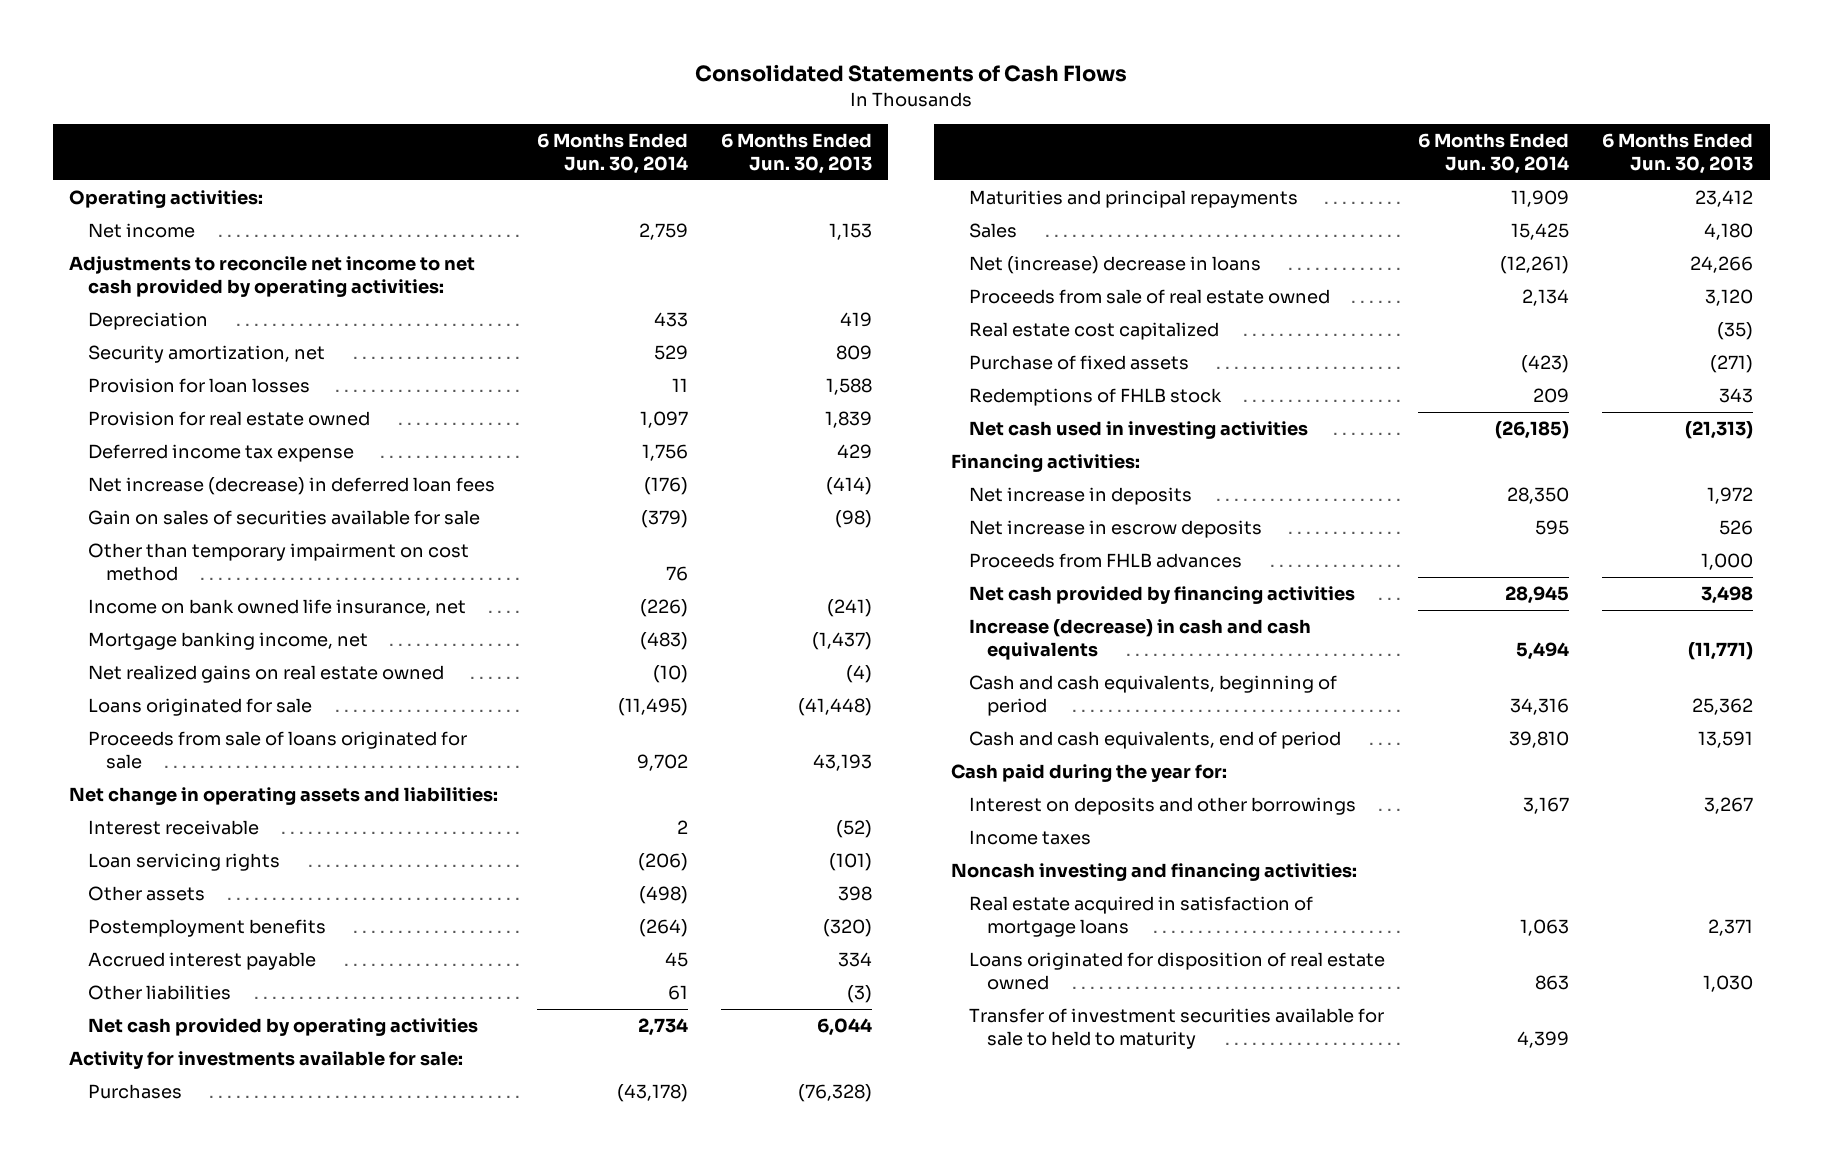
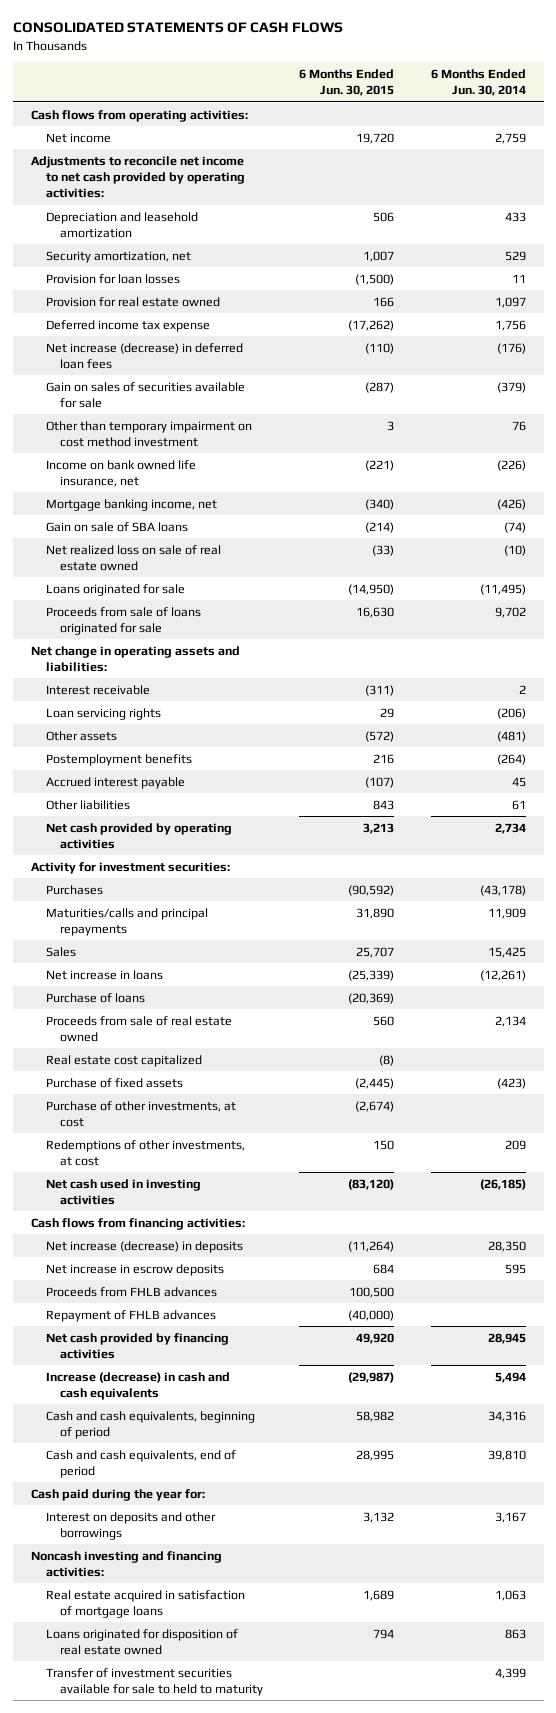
[695,63,1128,82] Consolidated Statements of Cash Flows -> [12,22,343,34] CONSOLIDATED STATEMENTS OF CASH FLOWS
[720,132,872,175] 6 Months Ended Jun. 30, 2013 -> none
none -> [299,68,395,97] 6 Months Ended Jun. 30, 2015
[69,189,264,208] Operating activities: -> [30,109,248,122] Cash flows from operating activities:
[87,311,208,330] Depreciation -> [45,211,198,238] Depreciation and leasehold amortization
[87,542,469,582] Other than temporary impairment on cost method -> [45,420,252,447] Other than temporary impairment on cost method investment
[639,631,688,650] (483) -> [496,498,526,510] (426)
none -> [45,521,188,532] Gain on sale of SBA loans
[87,664,444,683] Net realized gains on real estate owned -> [45,544,221,571] Net realized loss on sale of real estate owned
[638,885,688,904] (498) -> [496,730,526,742] (481)
[69,1050,464,1069] Activity for investments available for sale: -> [30,861,230,874] Activity for investment securities:
[968,189,1298,208] Maturities and principal repayments -> [45,907,208,936] Maturities/calls and principal repayments
[968,255,1261,274] Net (increase) decrease in loans -> [45,969,163,980] Net increase in loans
none -> [45,992,145,1003] Purchase of loans
[968,387,1222,406] Redemptions of FHLB stock -> none
none -> [45,1100,236,1127] Purchase of other investments, at cost
none -> [45,1139,245,1166] Redemptions of other investments, at cost
[950,453,1140,472] Financing activities: -> [30,1217,245,1230] Cash flows from financing activities:
[968,486,1192,505] Net increase in deposits -> [45,1240,243,1253] Net increase (decrease) in deposits
none -> [45,1309,216,1322] Repayment of FHLB advances
[968,829,1091,845] Income taxes -> none

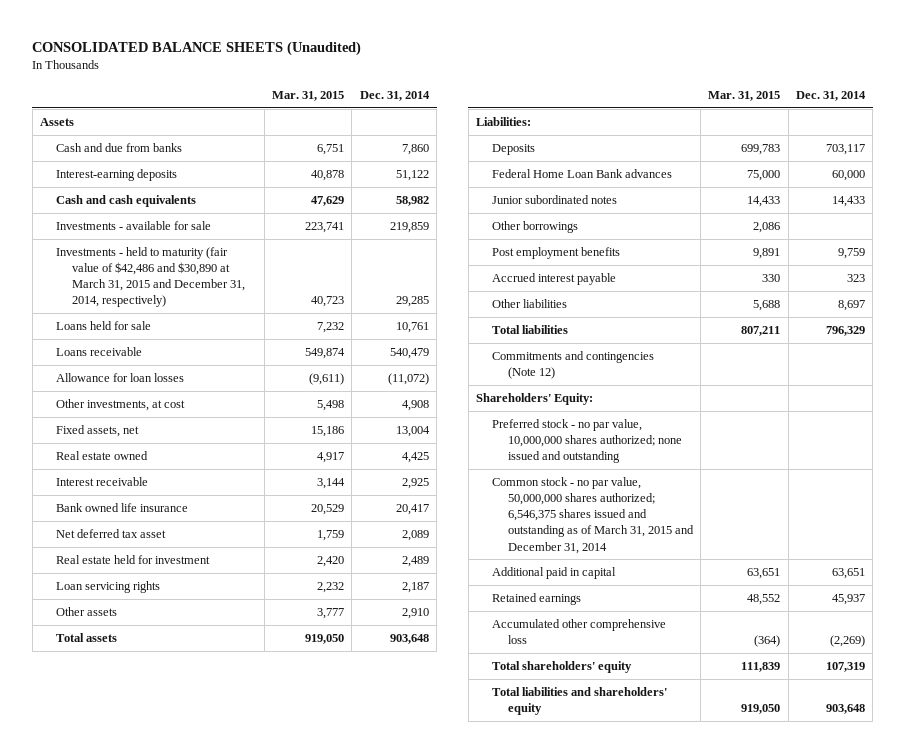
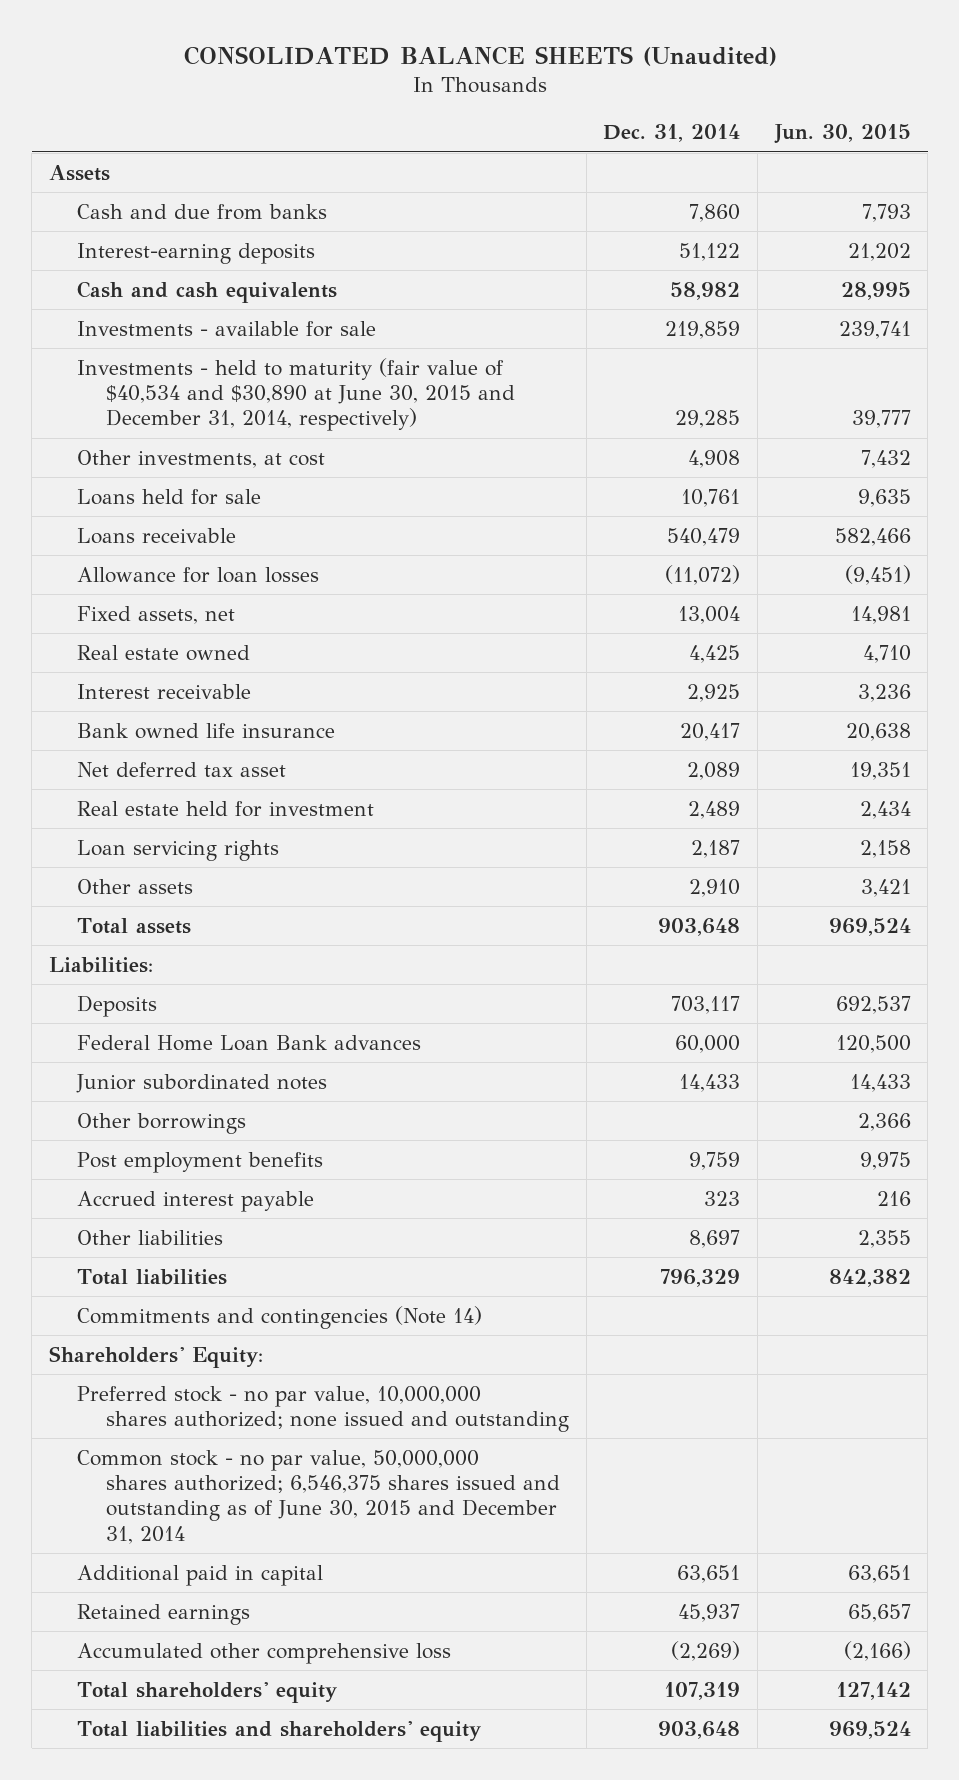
[272,90,345,101] Mar. 31, 2015 -> none
none -> [773,124,911,145] Jun. 30, 2015
[55,247,245,308] Investments - held to maturity (fair value of $42,486 and $30,890 at March 31, 2015 and December 31, 2014, respectively) -> [77,357,516,432] Investments - held to maturity (fair value of $40,534 and $30,890 at June 30, 2015 and December 31, 2014, respectively)
[55,399,185,412] Other investments, at cost -> [77,449,326,468] Other investments, at cost
[492,351,655,380] Commitments and contingencies (Note 12) -> [77,1305,483,1329] Commitments and contingencies (Note 14)
[492,477,694,554] Common stock - no par value, 50,000,000 shares authorized; 6,546,375 shares issued and outstanding as of March 31, 2015 and December 31, 2014 -> [77,1449,561,1544] Common stock - no par value, 50,000,000 shares authorized; 6,546,375 shares issued and outstanding as of June 30, 2015 and December 31, 2014

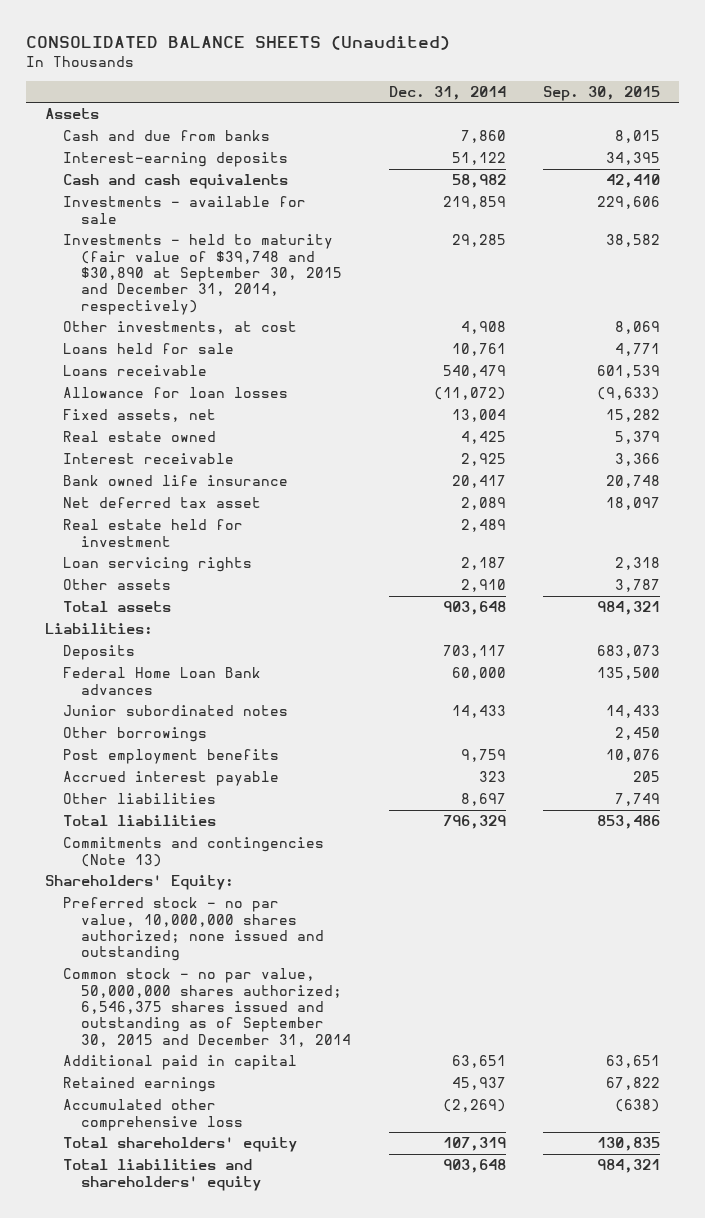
[773,124,911,145] Jun. 30, 2015 -> none
none -> [543,85,661,101] Sep. 30, 2015
[77,357,516,432] Investments - held to maturity (fair value of $40,534 and $30,890 at June 30, 2015 and December 31, 2014, respectively) -> [62,234,343,315] Investments - held to maturity (fair value of $39,748 and $30,890 at September 30, 2015 and December 31, 2014, respectively)
[77,1305,483,1329] Commitments and contingencies (Note 14) -> [62,837,324,867] Commitments and contingencies (Note 13)
[77,1449,561,1544] Common stock - no par value, 50,000,000 shares authorized; 6,546,375 shares issued and outstanding as of June 30, 2015 and December 31, 2014 -> [62,968,352,1047] Common stock - no par value, 50,000,000 shares authorized; 6,546,375 shares issued and outstanding as of September 30, 2015 and December 31, 2014

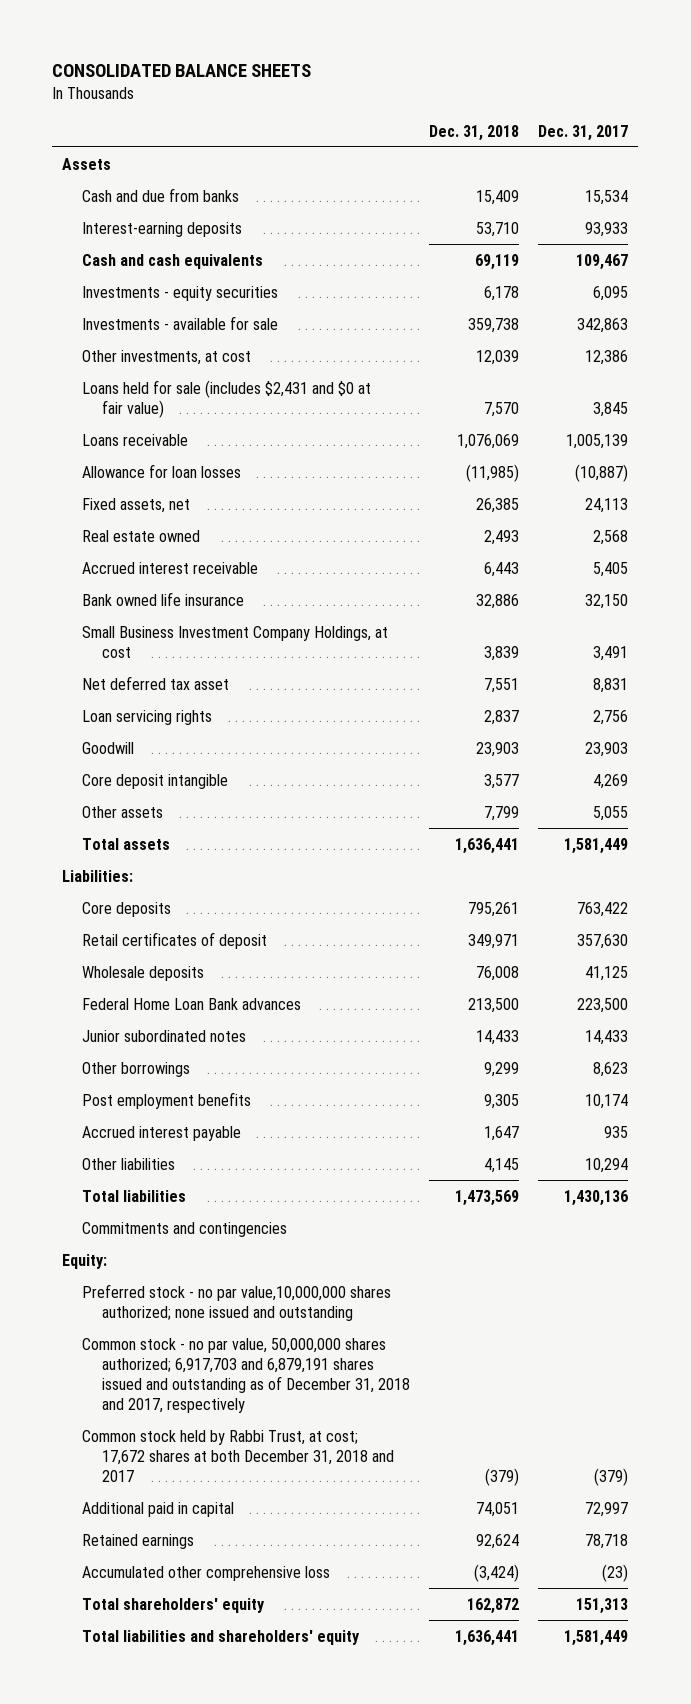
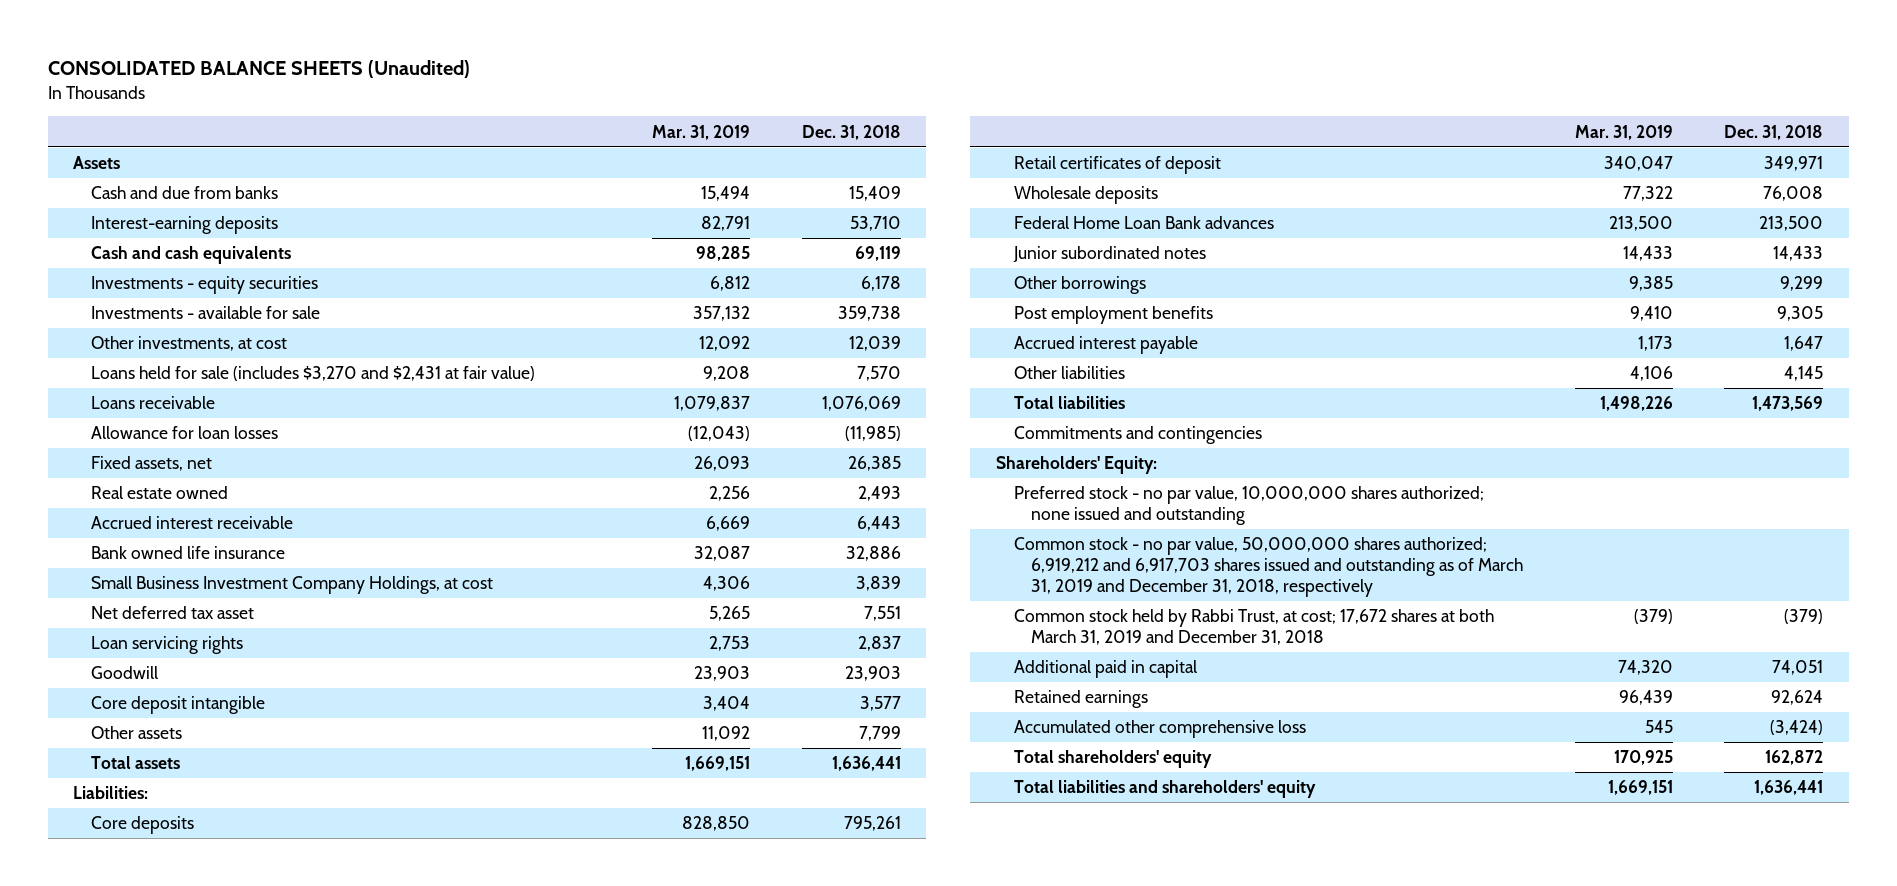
[52,64,312,78] CONSOLIDATED BALANCE SHEETS -> [47,59,470,78] CONSOLIDATED BALANCE SHEETS (Unaudited)
[538,124,629,141] Dec. 31, 2017 -> none
none -> [652,124,751,140] Mar. 31, 2019
[82,379,372,418] Loans held for sale (includes $2,431 and $0 at fair value) -> [90,366,535,382] Loans held for sale (includes $3,270 and $2,431 at fair value)
[62,1253,108,1269] Equity: -> [996,456,1158,475] Shareholders' Equity:
[82,1283,392,1321] Preferred stock - no par value,10,000,000 shares authorized; none issued and outstanding -> [1013,486,1484,526] Preferred stock - no par value, 10,000,000 shares authorized; none issued and outstanding
[82,1337,411,1414] Common stock - no par value, 50,000,000 shares authorized; 6,917,703 and 6,879,191 shares issued and outstanding as of December 31, 2018 and 2017, respectively -> [1013,537,1524,597] Common stock - no par value, 50,000,000 shares authorized; 6,919,212 and 6,917,703 shares issued and outstanding as of March 31, 2019 and December 31, 2018, respectively
[82,1429,395,1482] Common stock held by Rabbi Trust, at cost; 17,672 shares at both December 31, 2018 and 2017 -> [1013,609,1494,646] Common stock held by Rabbi Trust, at cost; 17,672 shares at both March 31, 2019 and December 31, 2018

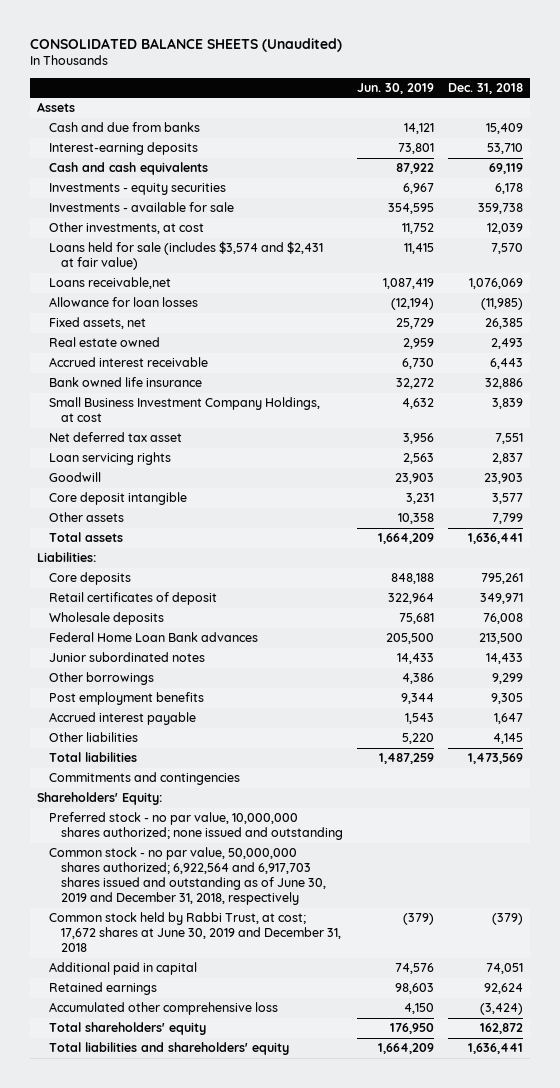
[652,124,751,140] Mar. 31, 2019 -> none
none -> [357,82,435,94] Jun. 30, 2019
[90,366,535,382] Loans held for sale (includes $3,270 and $2,431 at fair value) -> [48,241,323,271] Loans held for sale (includes $3,574 and $2,431 at fair value)
[90,396,215,410] Loans receivable -> [48,277,171,290] Loans receivable,net
[1013,537,1524,597] Common stock - no par value, 50,000,000 shares authorized; 6,919,212 and 6,917,703 shares issued and outstanding as of March 31, 2019 and December 31, 2018, respectively -> [48,847,327,906] Common stock - no par value, 50,000,000 shares authorized; 6,922,564 and 6,917,703 shares issued and outstanding as of June 30, 2019 and December 31, 2018, respectively
[1013,609,1494,646] Common stock held by Rabbi Trust, at cost; 17,672 shares at both March 31, 2019 and December 31, 2018 -> [48,912,342,953] Common stock held by Rabbi Trust, at cost; 17,672 shares at June 30, 2019 and December 31, 2018

